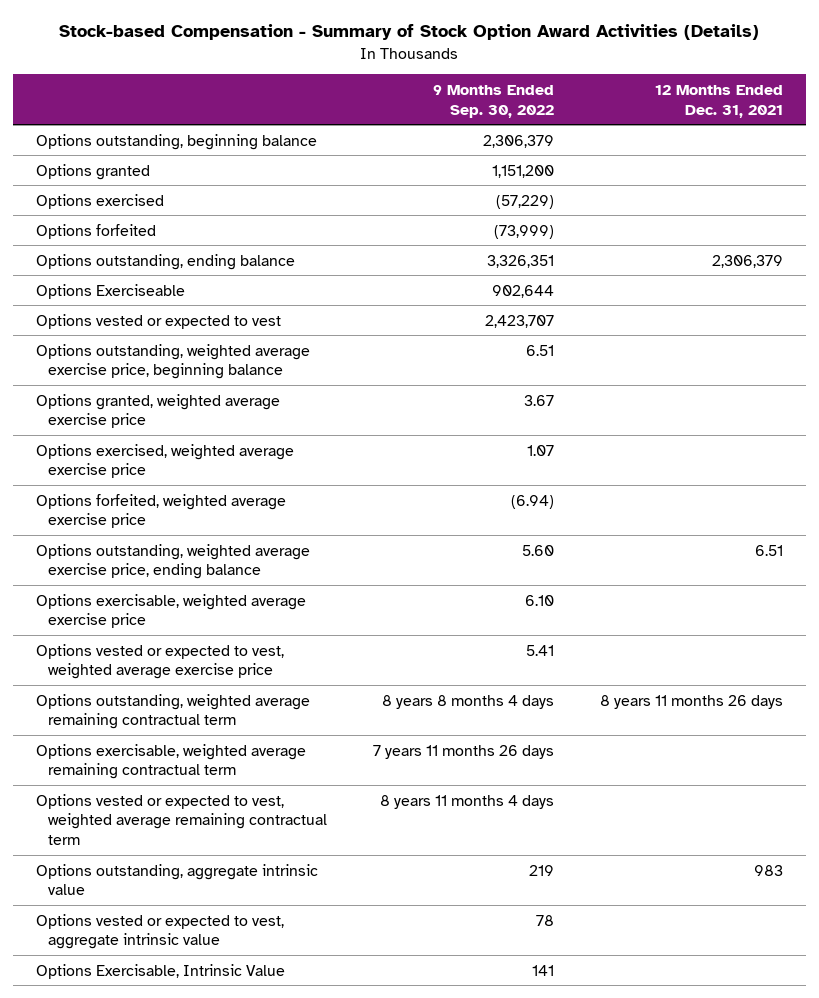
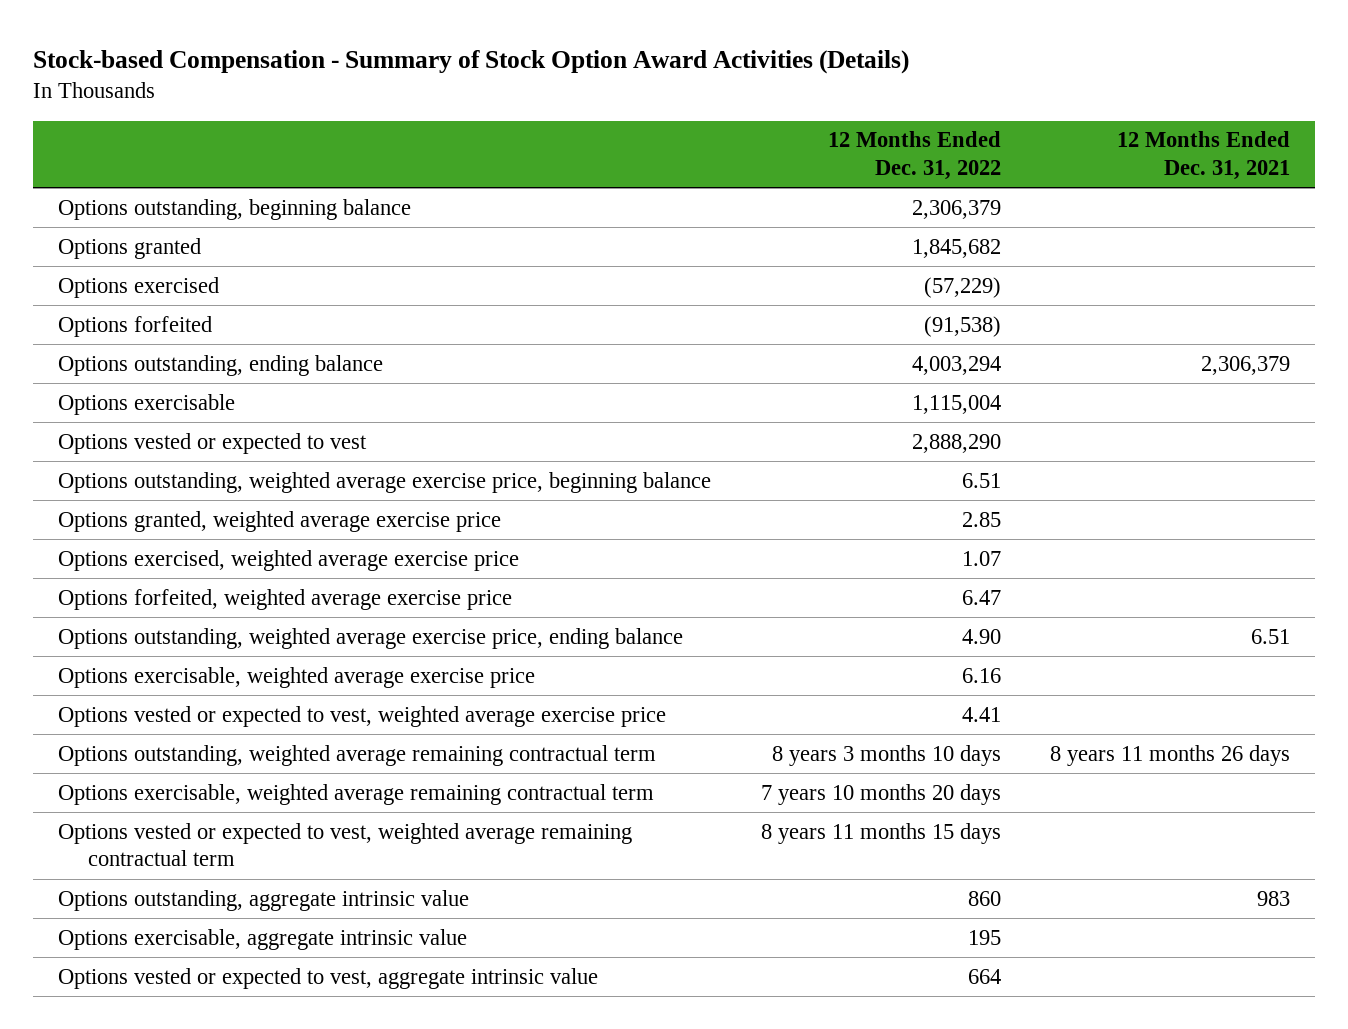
[433,84,555,118] 9 Months Ended Sep. 30, 2022 -> none
none -> [827,131,1001,180] 12 Months Ended Dec. 31, 2022
[35,283,185,299] Options Exerciseable -> [58,393,236,415] Options exercisable
none -> [58,928,468,950] Options exercisable, aggregate intrinsic value
[35,963,285,979] Options Exercisable, Intrinsic Value -> none

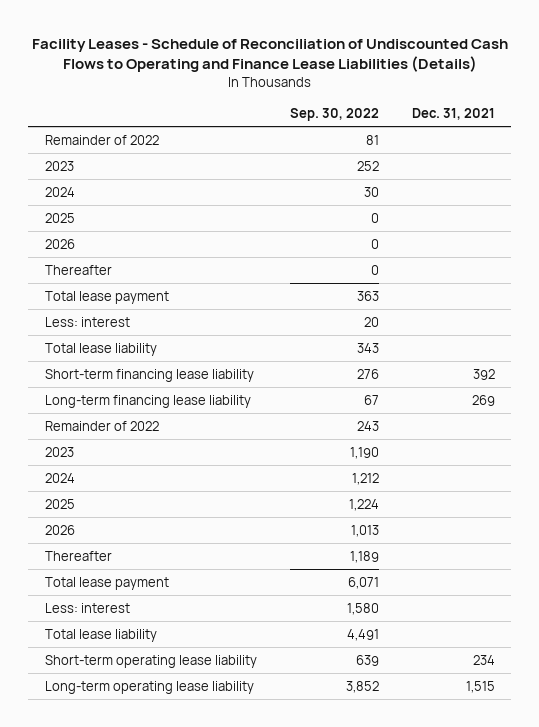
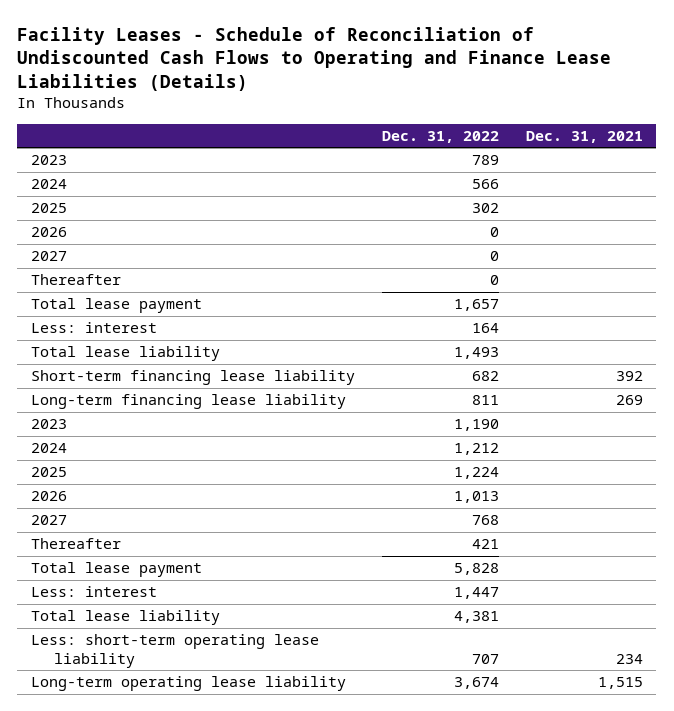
[289,108,379,122] Sep. 30, 2022 -> none
none -> [381,130,499,143] Dec. 31, 2022
[44,134,159,145] Remainder of 2022 -> none
none -> [30,251,67,262] 2027
[44,420,159,431] Remainder of 2022 -> none
none -> [30,515,67,526] 2027
[44,654,257,668] Short-term operating lease liability -> [30,634,319,668] Less: short-term operating lease liability

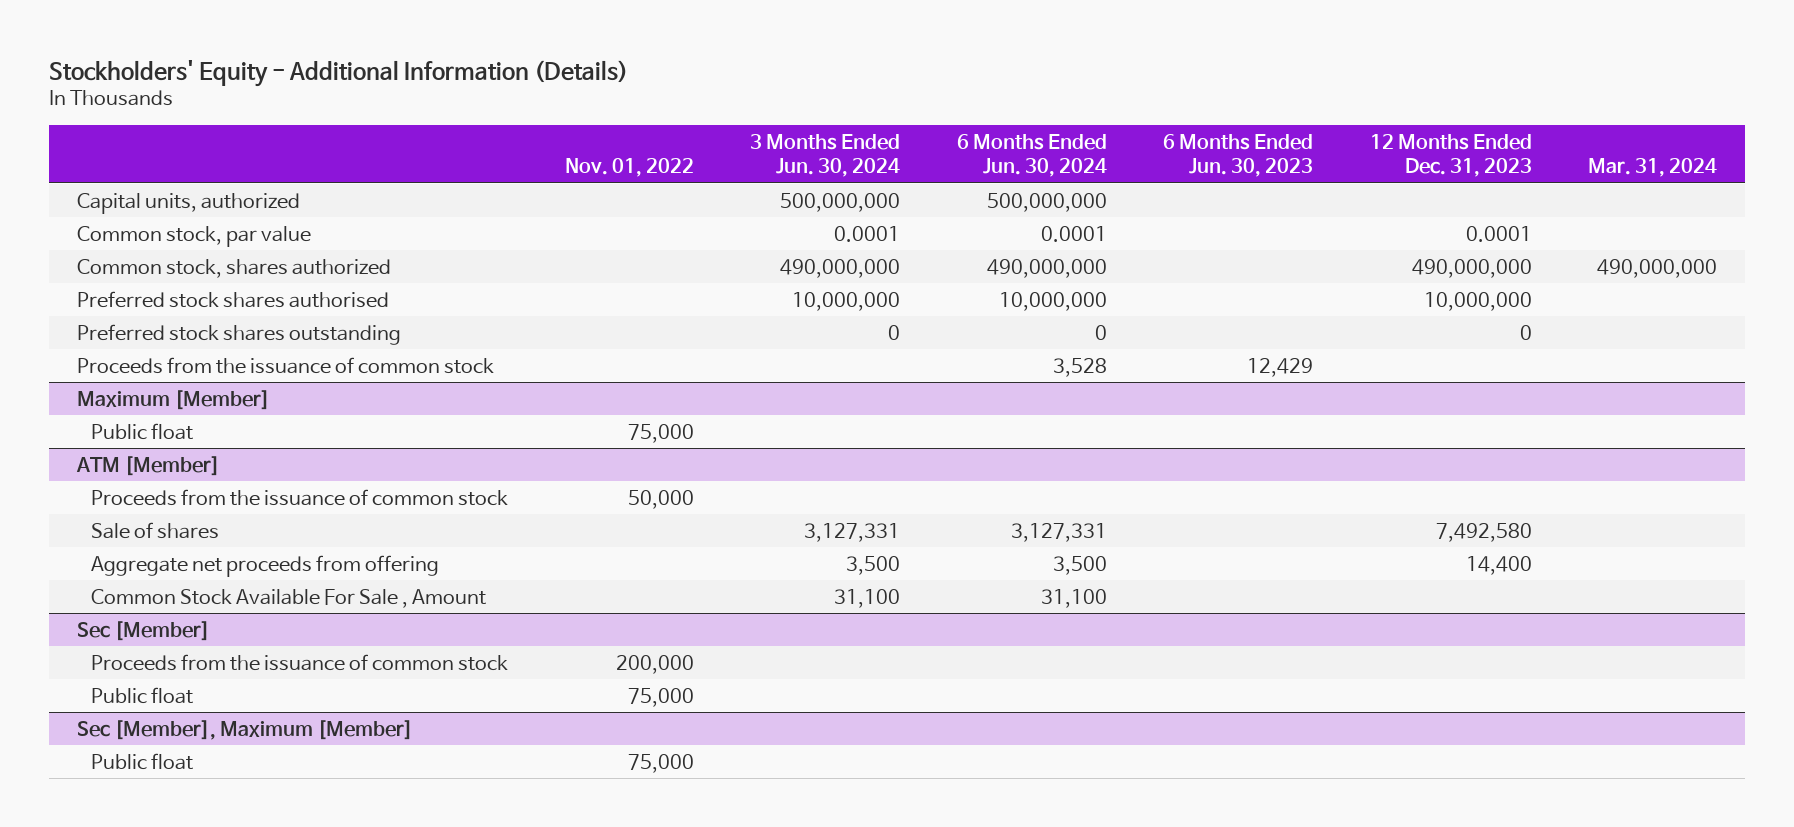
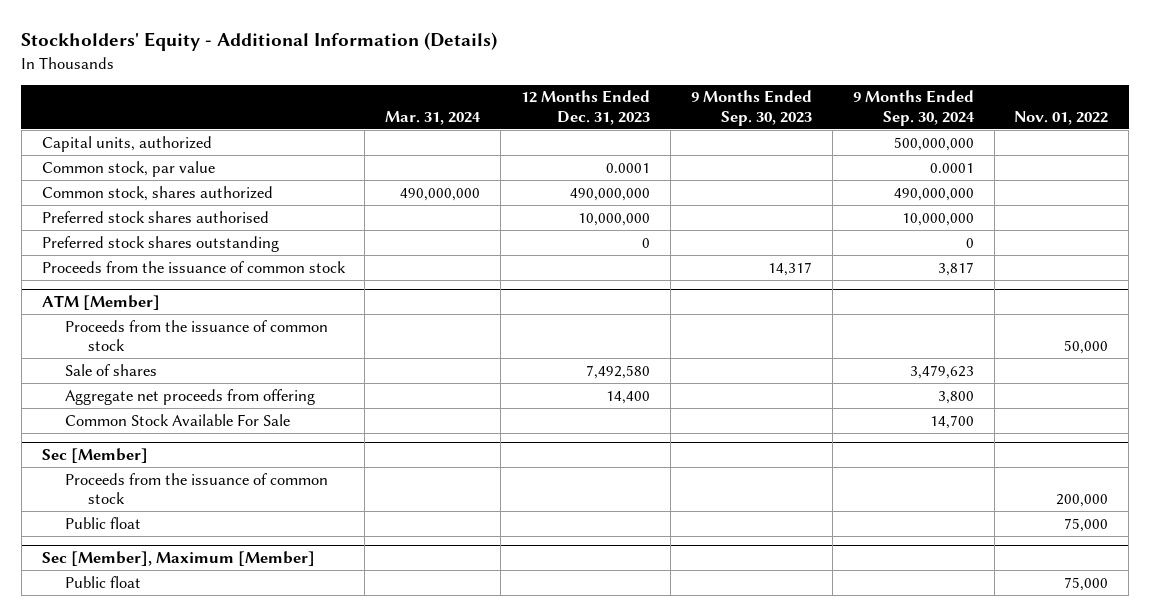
[750,133,901,178] 3 Months Ended Jun. 30, 2024 -> none
[956,133,1107,178] 6 Months Ended Jun. 30, 2024 -> none
[1163,133,1314,178] 6 Months Ended Jun. 30, 2023 -> none
none -> [690,90,812,126] 9 Months Ended Sep. 30, 2023
none -> [852,90,975,126] 9 Months Ended Sep. 30, 2024
[77,389,271,410] Maximum [Member] -> none
[91,422,194,440] Public float -> none
[91,588,487,608] Common Stock Available For Sale , Amount -> [64,413,290,426] Common Stock Available For Sale

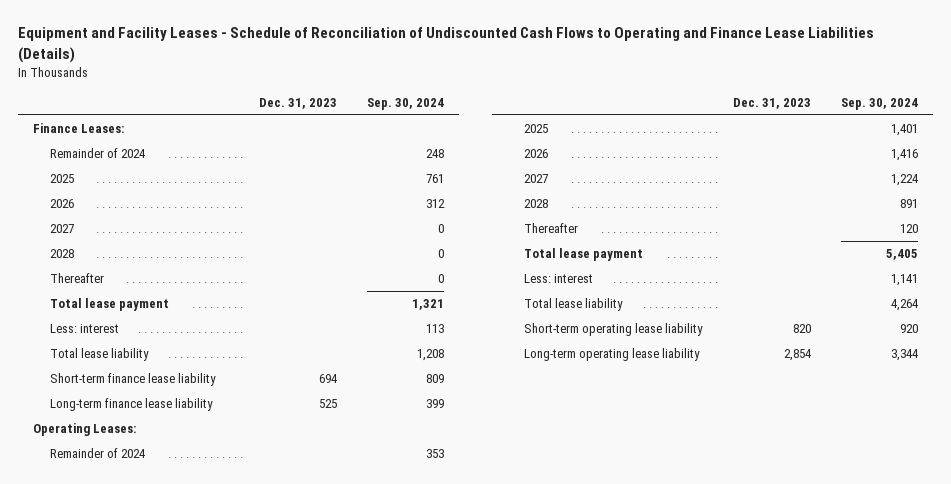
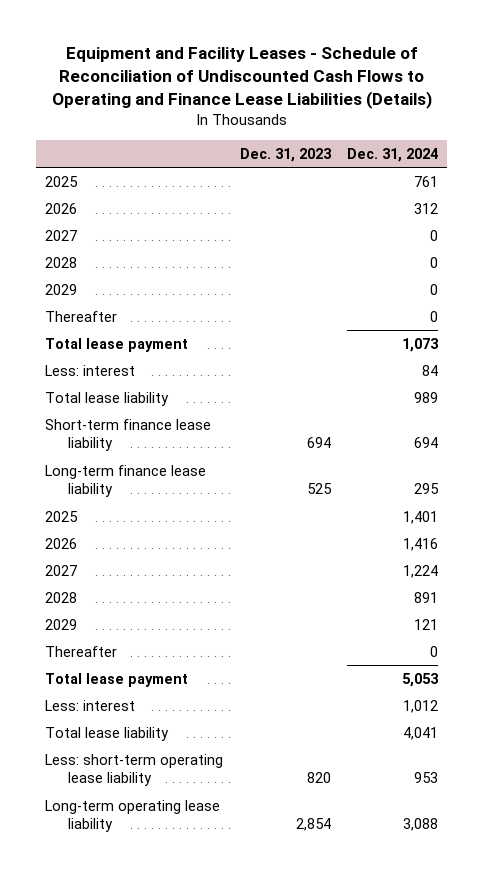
[366,97,444,110] Sep. 30, 2024 -> none
none -> [347,147,439,162] Dec. 31, 2024
[32,123,124,134] Finance Leases: -> none
[50,148,147,159] Remainder of 2024 -> none
none -> [44,283,77,295] 2029
[32,423,136,437] Operating Leases: -> none
[50,448,147,459] Remainder of 2024 -> none
none -> [44,618,77,630] 2029
[524,323,704,337] Short-term operating lease liability -> [44,753,223,787] Less: short-term operating lease liability

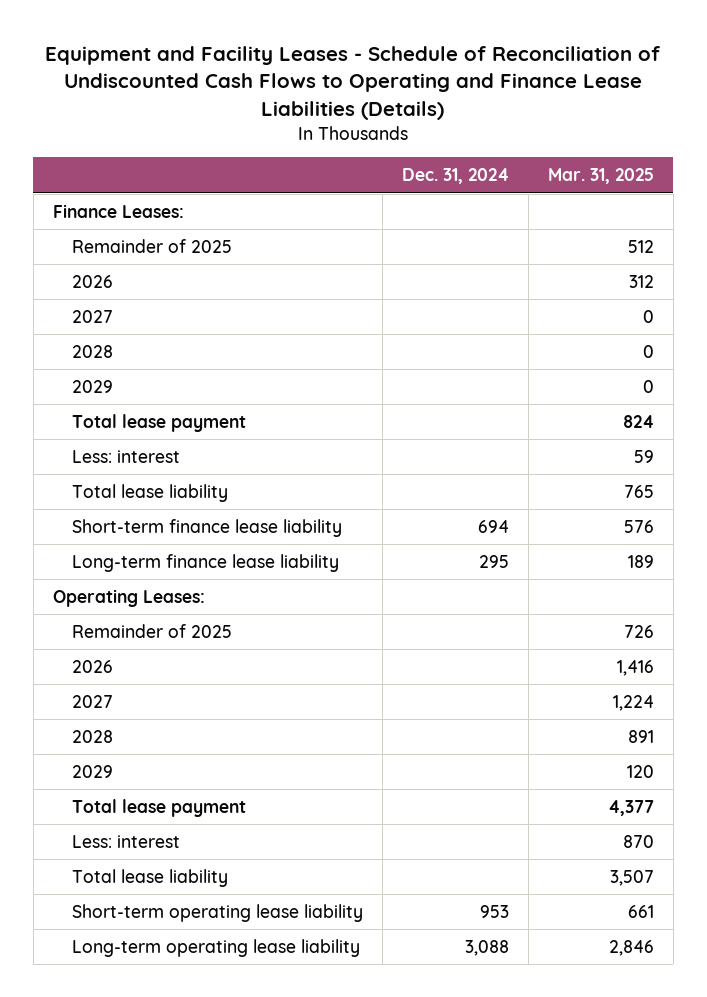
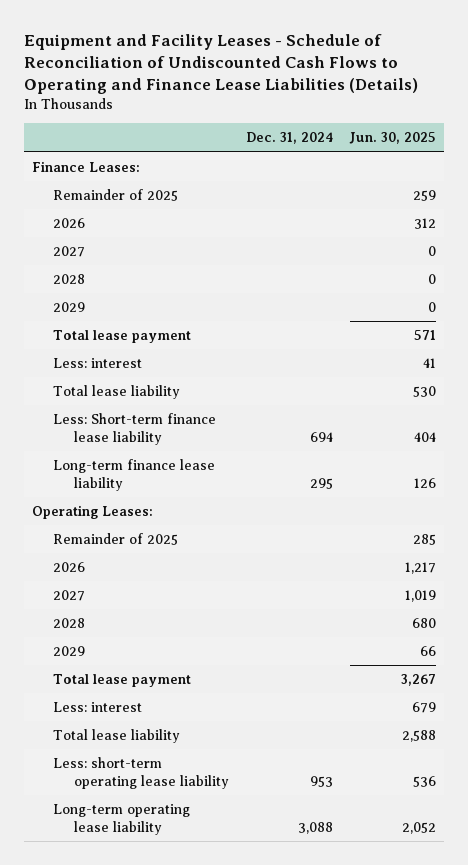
[547,168,654,185] Mar. 31, 2025 -> none
none -> [348,132,436,145] Jun. 30, 2025
[71,518,342,537] Short-term finance lease liability -> [52,413,216,445] Less: Short-term finance lease liability
[71,903,363,922] Short-term operating lease liability -> [52,757,229,789] Less: short-term operating lease liability

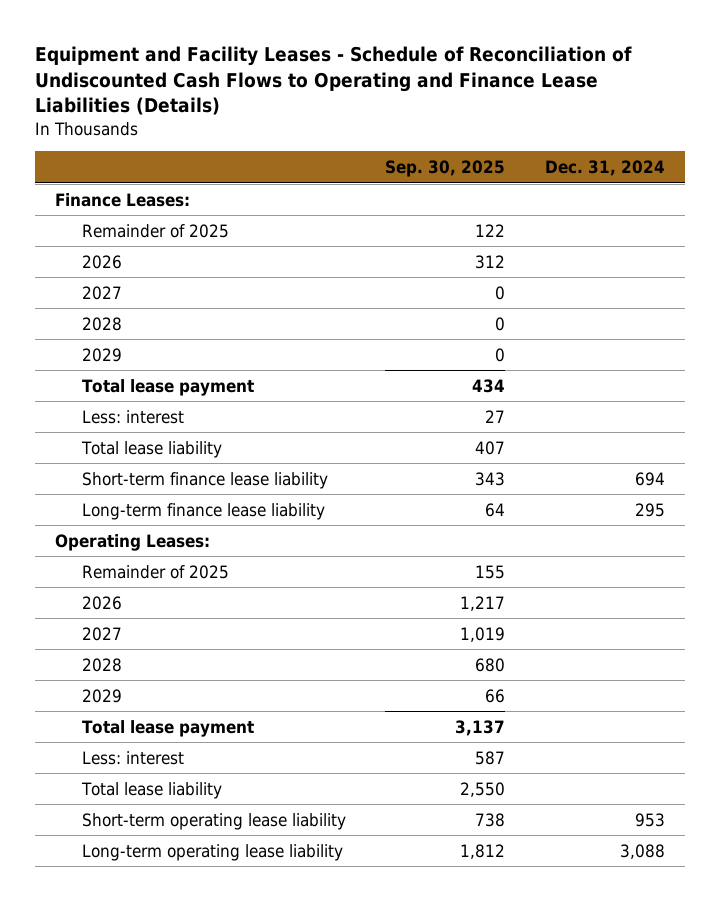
[348,132,436,145] Jun. 30, 2025 -> none
none -> [385,160,506,178] Sep. 30, 2025
[52,413,216,445] Less: Short-term finance lease liability -> [81,471,328,489] Short-term finance lease liability
[52,757,229,789] Less: short-term operating lease liability -> [81,812,346,830] Short-term operating lease liability

